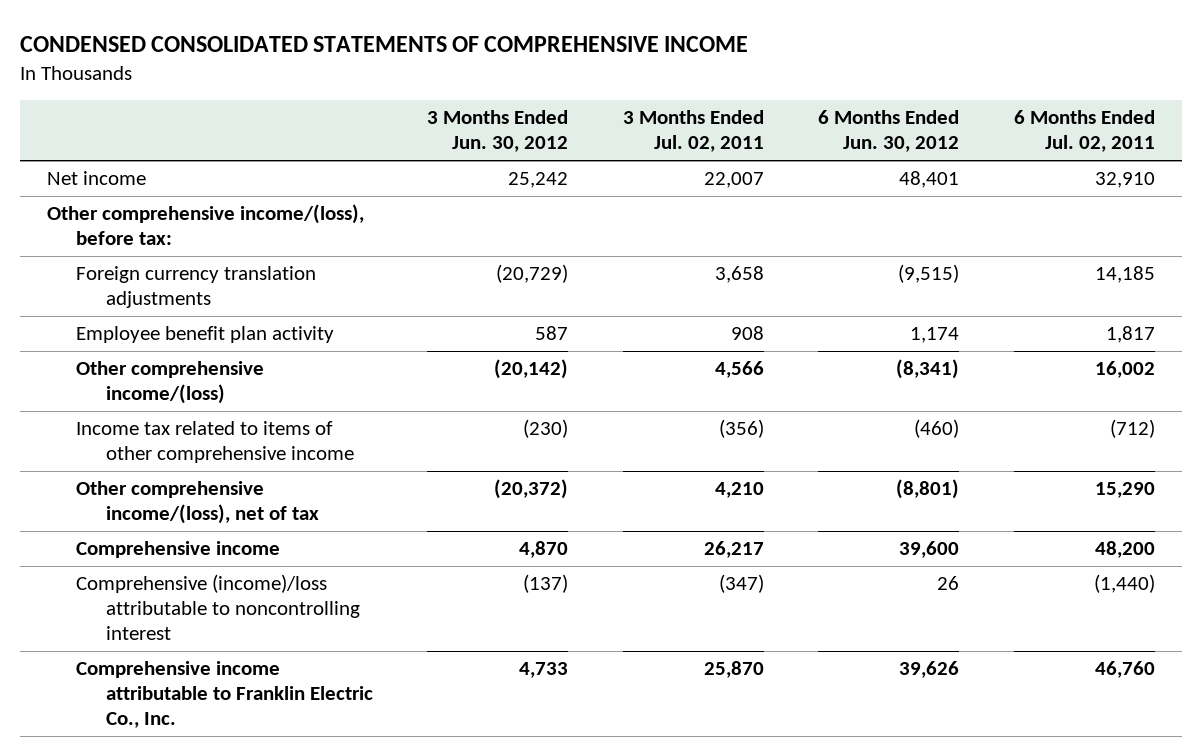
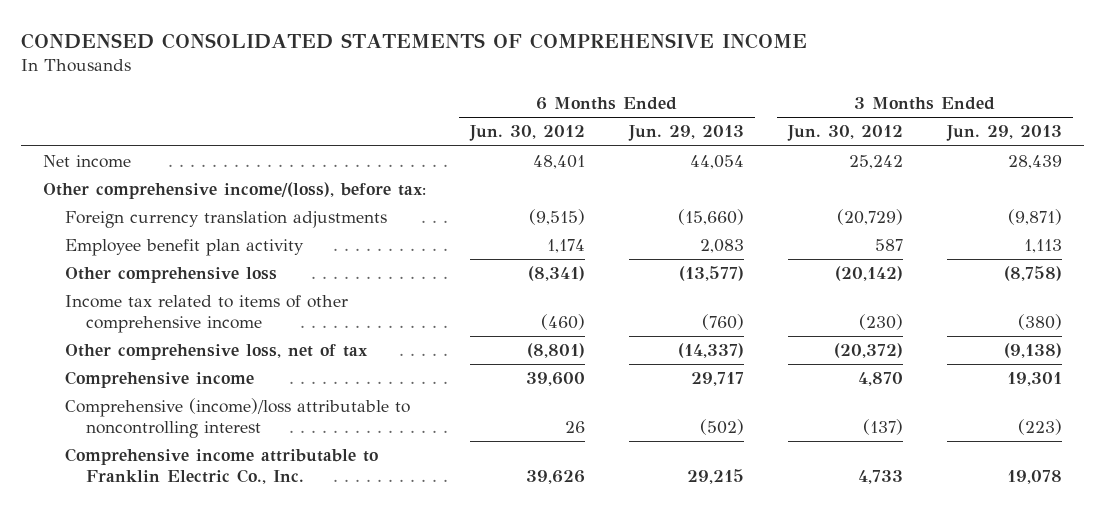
[622,110,764,153] 3 Months Ended Jul. 02, 2011 -> none
[1013,110,1155,153] 6 Months Ended Jul. 02, 2011 -> none
none -> [627,125,744,142] Jun. 29, 2013
none -> [945,125,1062,142] Jun. 29, 2013
[76,361,265,405] Other comprehensive income/(loss) -> [64,267,277,284] Other comprehensive loss
[76,481,319,525] Other comprehensive income/(loss), net of tax -> [64,344,368,361] Other comprehensive loss, net of tax

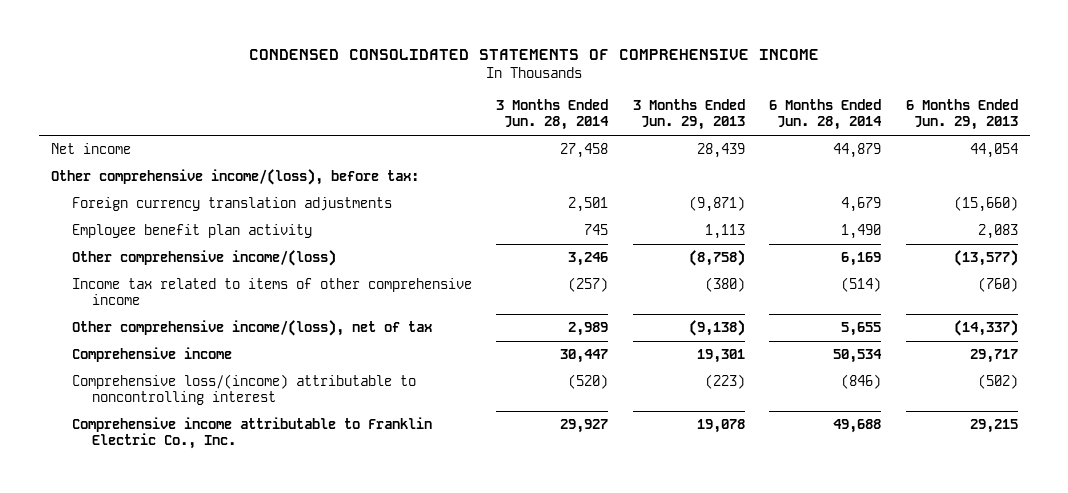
[469,125,586,142] Jun. 30, 2012 -> none
[786,125,903,142] Jun. 30, 2012 -> none
none -> [496,99,610,131] 3 Months Ended Jun. 28, 2014
none -> [769,99,883,131] 6 Months Ended Jun. 28, 2014
[64,267,277,284] Other comprehensive loss -> [71,250,336,267] Other comprehensive income/(loss)
[64,344,368,361] Other comprehensive loss, net of tax -> [71,320,432,337] Other comprehensive income/(loss), net of tax
[64,398,410,438] Comprehensive (income)/loss attributable to noncontrolling interest -> [71,374,416,406] Comprehensive loss/(income) attributable to noncontrolling interest

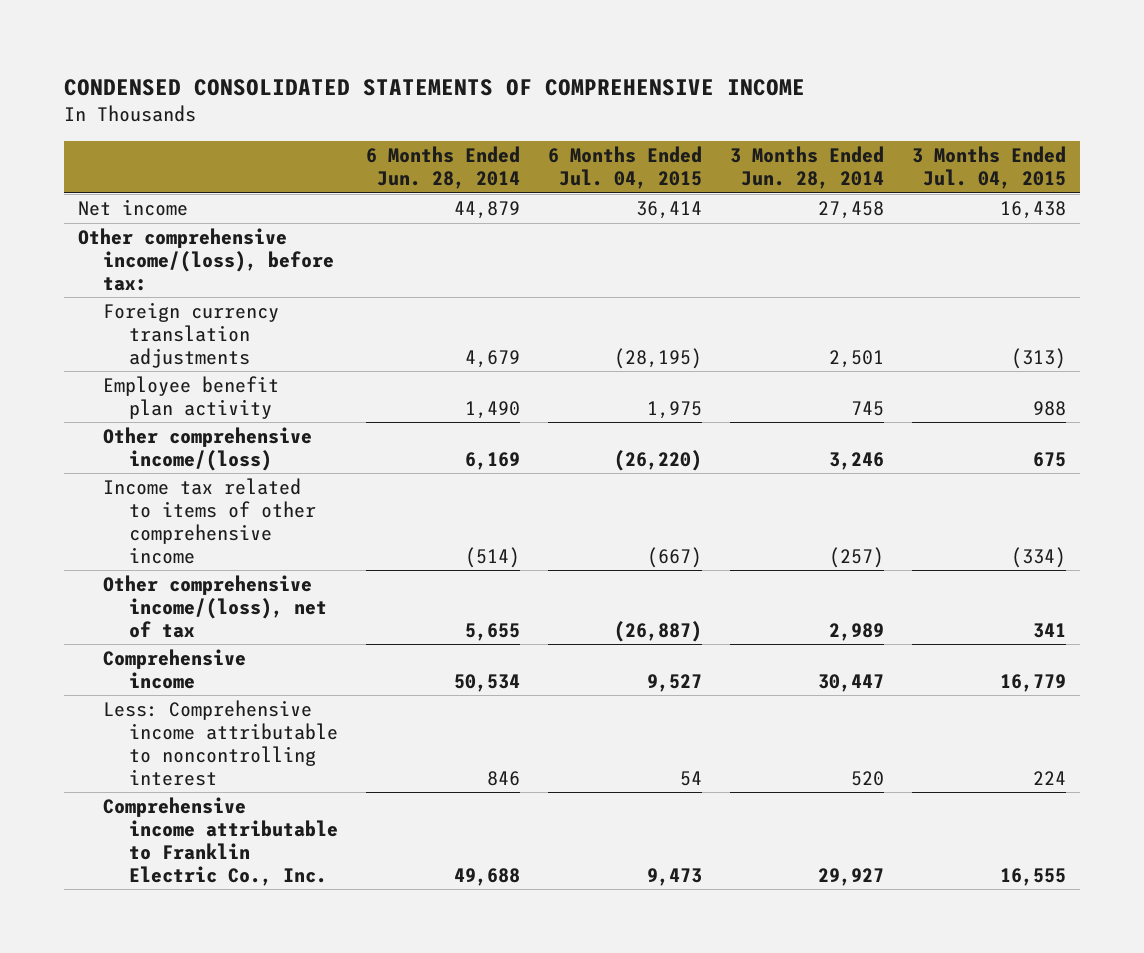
[632,99,745,131] 3 Months Ended Jun. 29, 2013 -> none
[905,99,1018,131] 6 Months Ended Jun. 29, 2013 -> none
none -> [547,146,702,190] 6 Months Ended Jul. 04, 2015
none -> [911,146,1066,190] 3 Months Ended Jul. 04, 2015
[71,374,416,406] Comprehensive loss/(income) attributable to noncontrolling interest -> [103,700,338,786] Less: Comprehensive income attributable to noncontrolling interest
[568,374,609,390] (520) -> [850,770,884,786] 520
[841,374,882,390] (846) -> [486,770,520,786] 846

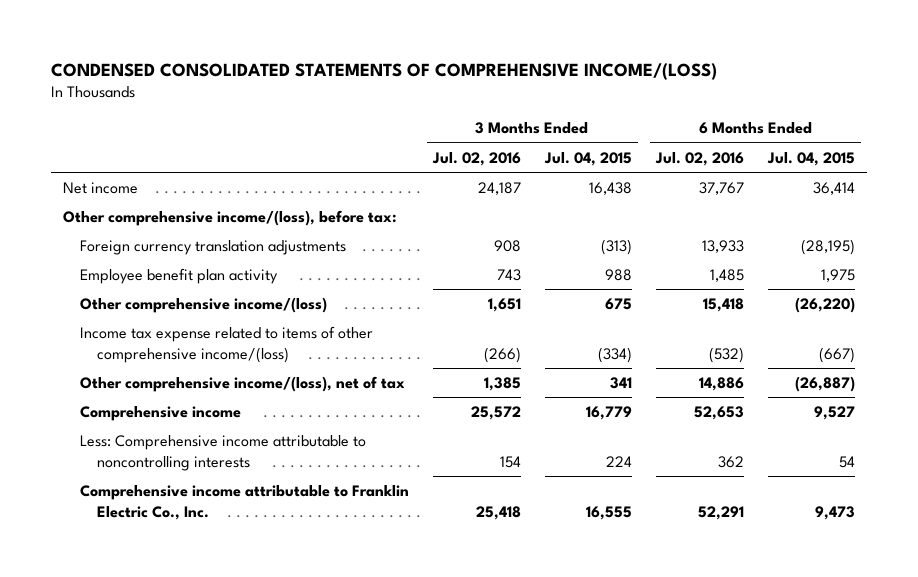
[64,78,806,96] CONDENSED CONSOLIDATED STATEMENTS OF COMPREHENSIVE INCOME -> [50,62,717,80] CONDENSED CONSOLIDATED STATEMENTS OF COMPREHENSIVE INCOME/(LOSS)
[365,146,520,190] 6 Months Ended Jun. 28, 2014 -> none
[729,146,884,190] 3 Months Ended Jun. 28, 2014 -> none
none -> [431,151,521,166] Jul. 02, 2016
none -> [655,151,745,166] Jul. 02, 2016
[103,478,316,564] Income tax related to items of other comprehensive income -> [79,325,373,363] Income tax expense related to items of other comprehensive income/(loss)
[103,700,338,786] Less: Comprehensive income attributable to noncontrolling interest -> [79,434,366,471] Less: Comprehensive income attributable to noncontrolling interests

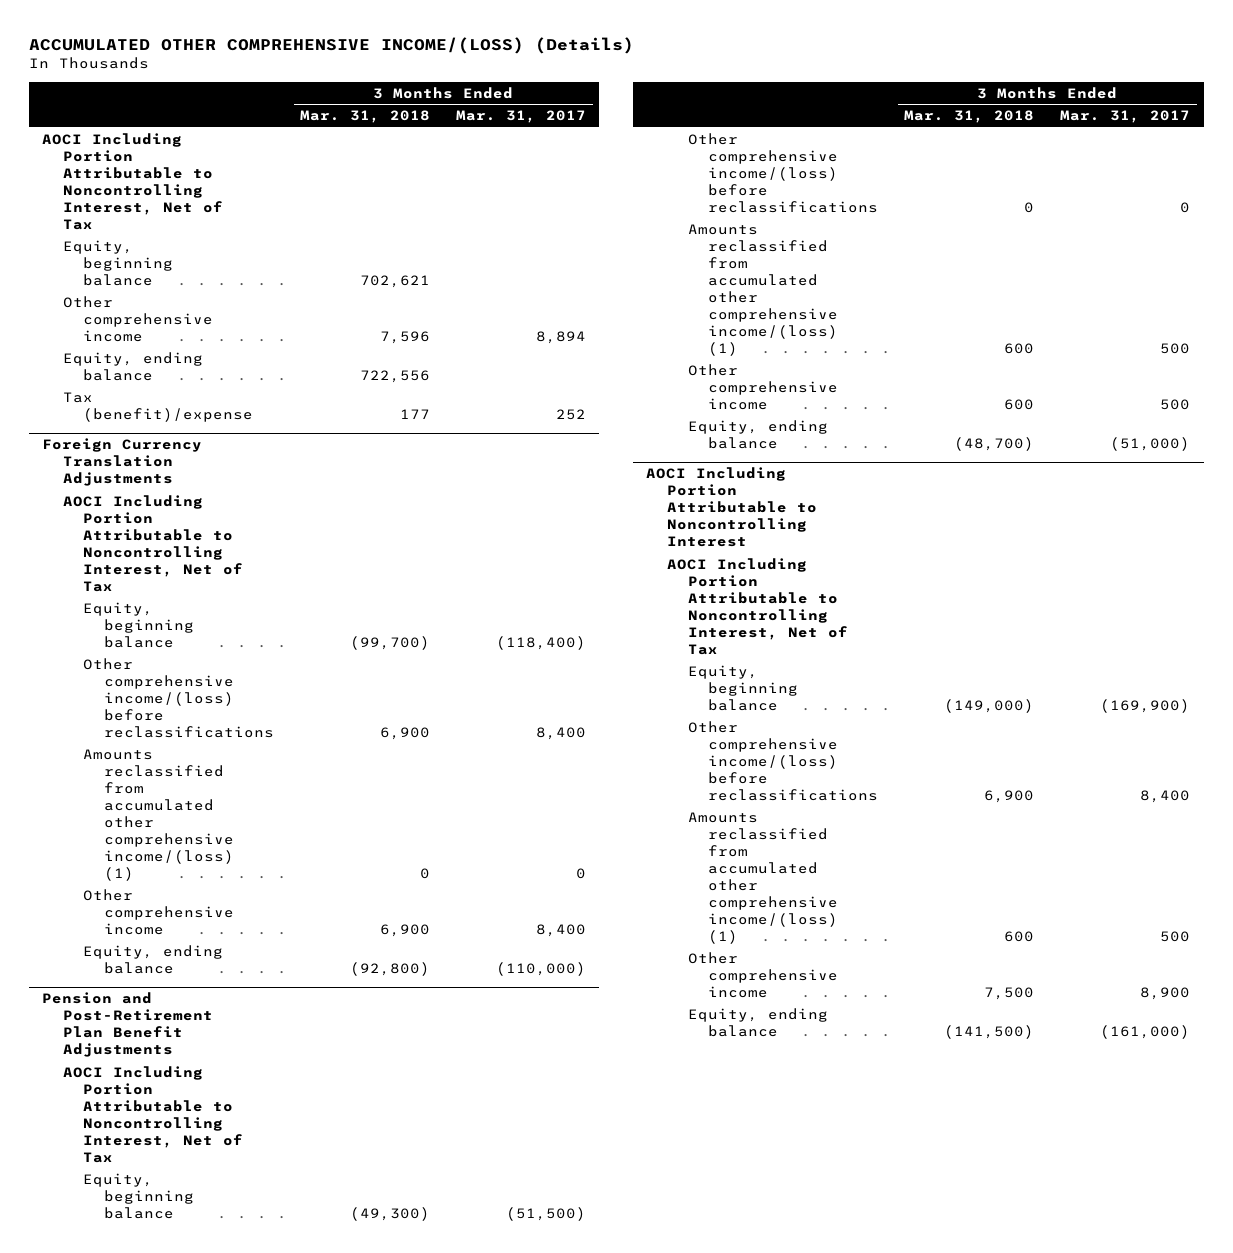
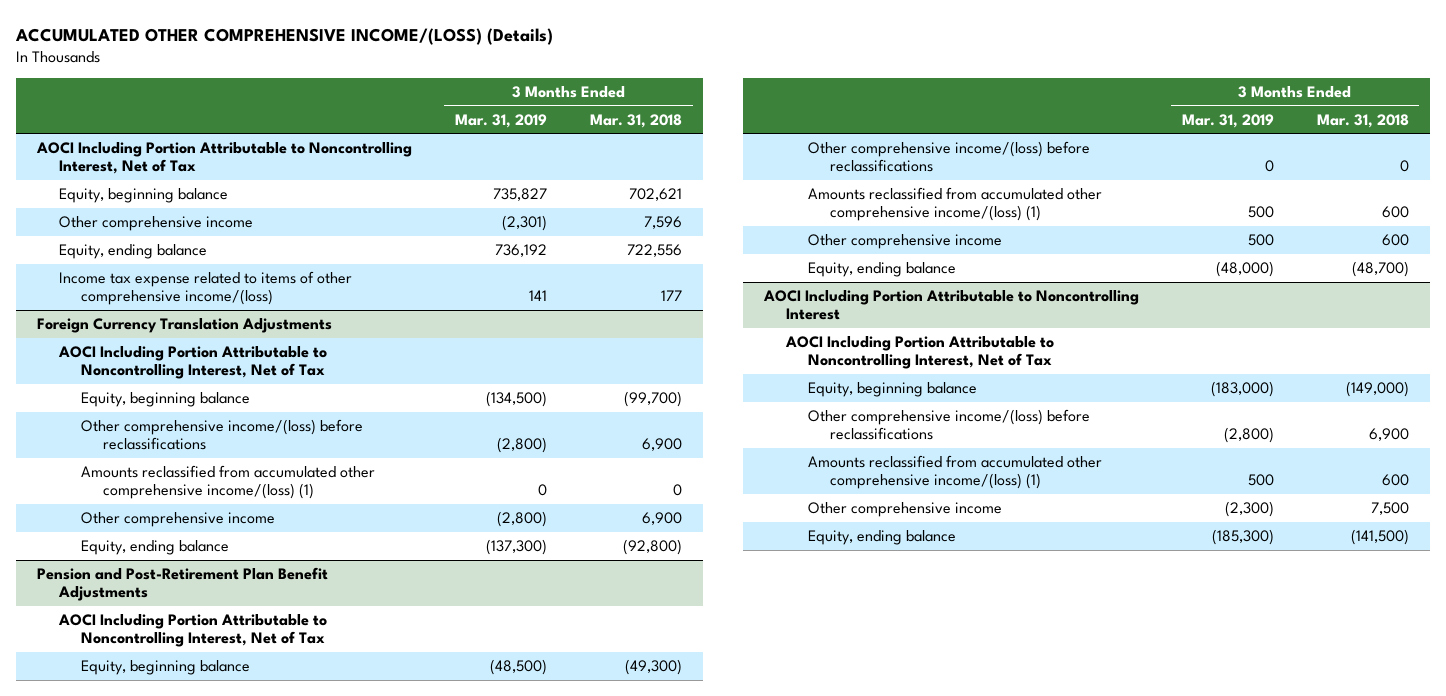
[456,110,587,124] Mar. 31, 2017 -> none
none -> [455,113,548,128] Mar. 31, 2019
[62,391,254,422] Tax (benefit)/expense -> [59,271,353,306] Income tax expense related to items of other comprehensive income/(loss)

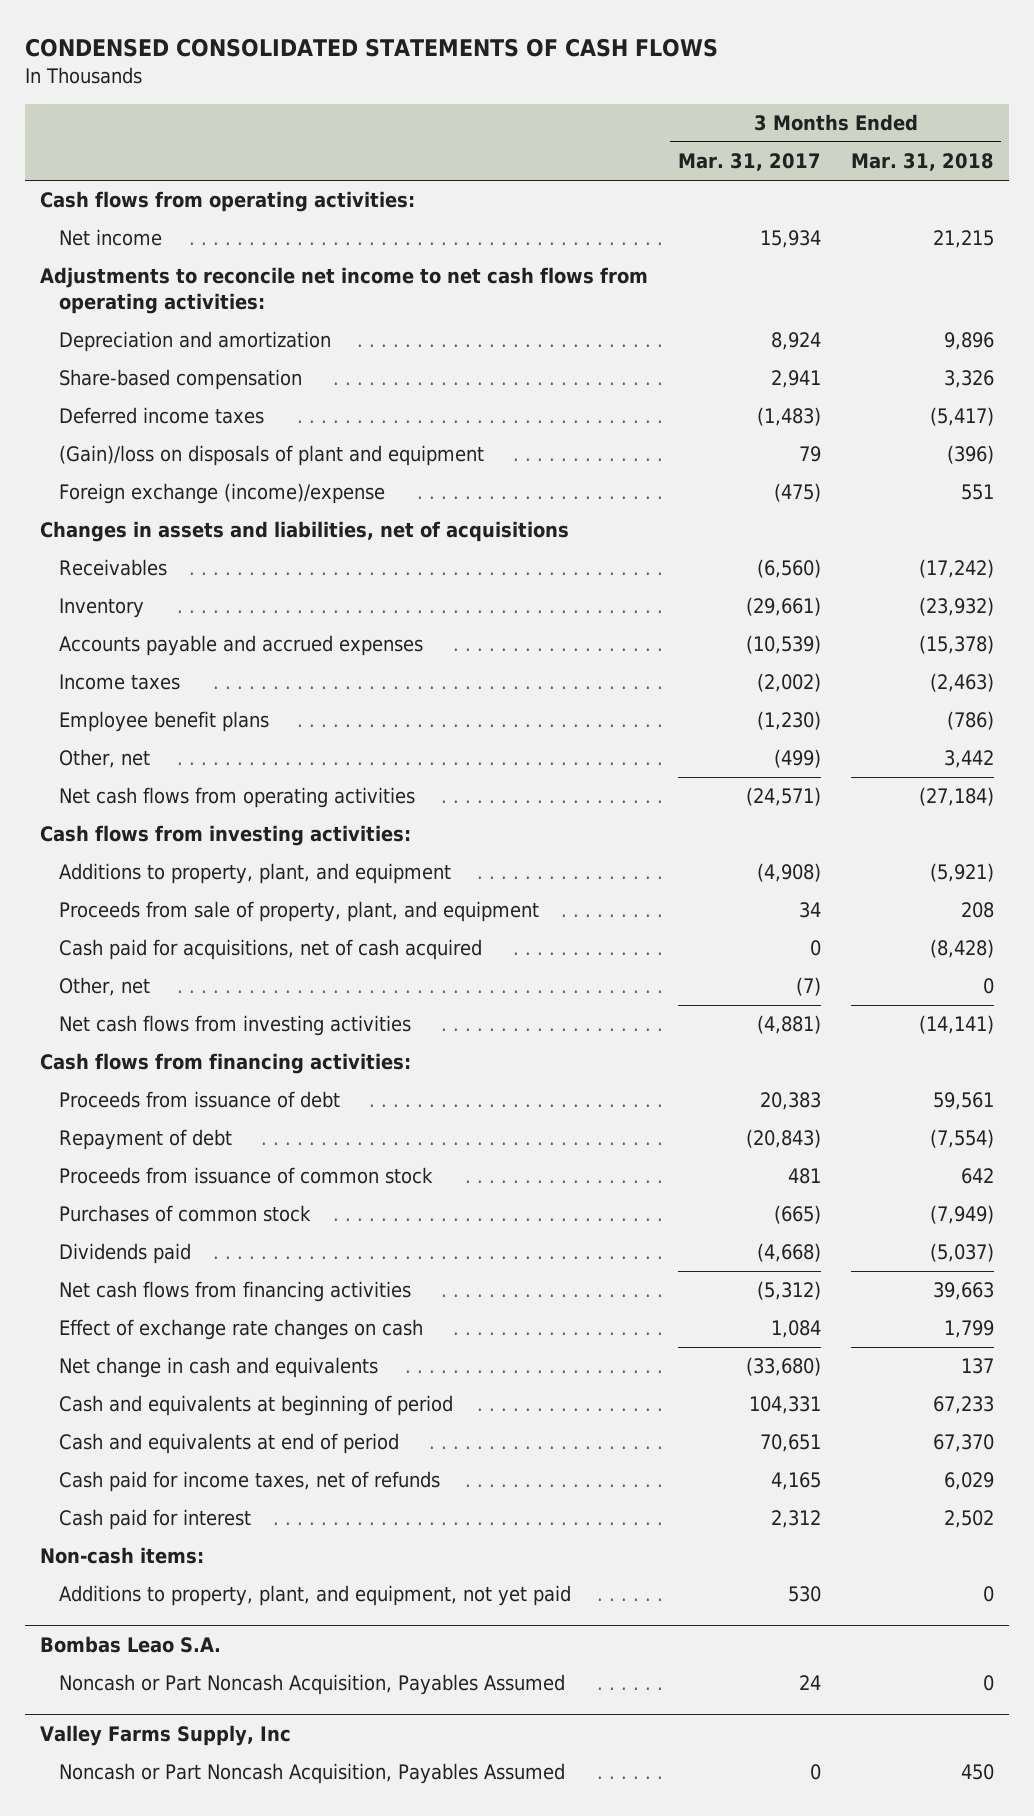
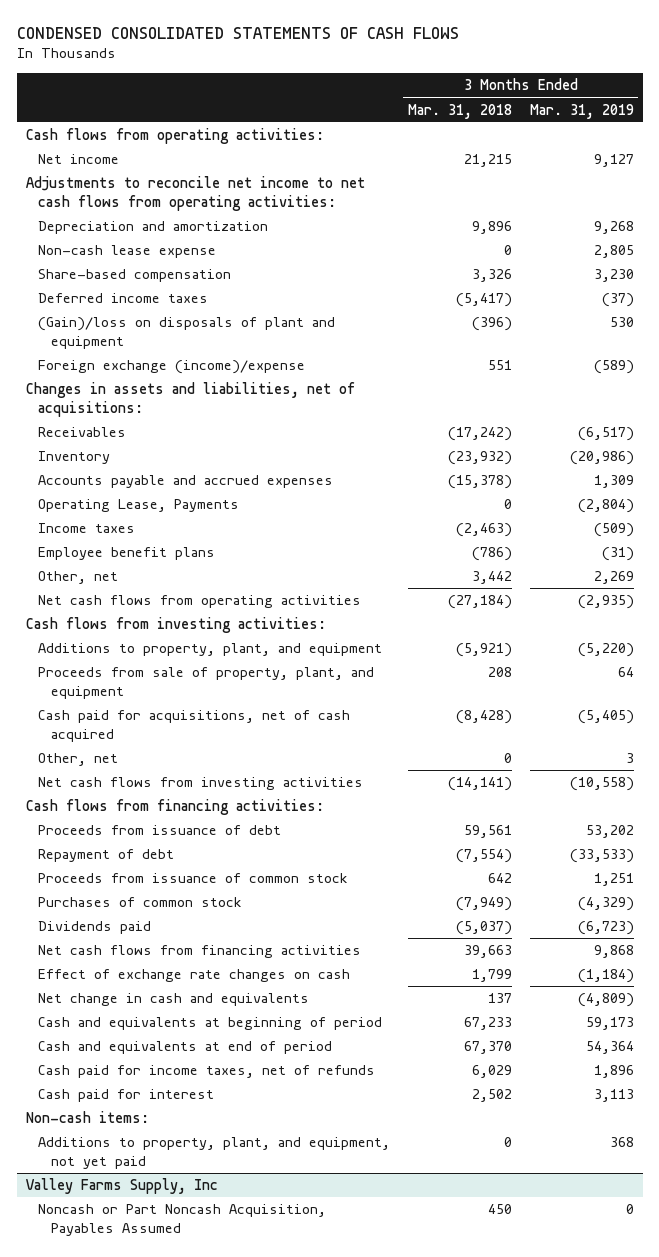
[677,153,821,172] Mar. 31, 2017 -> none
none -> [529,103,634,119] Mar. 31, 2019
none -> [38,245,217,259] Non-cash lease expense
[39,521,569,543] Changes in assets and liabilities, net of acquisitions -> [25,382,355,417] Changes in assets and liabilities, net of acquisitions:
none -> [38,499,240,513] Operating Lease, Payments
[39,1636,221,1654] Bombas Leao S.A. -> none
[59,1674,566,1696] Noncash or Part Noncash Acquisition, Payables Assumed -> none

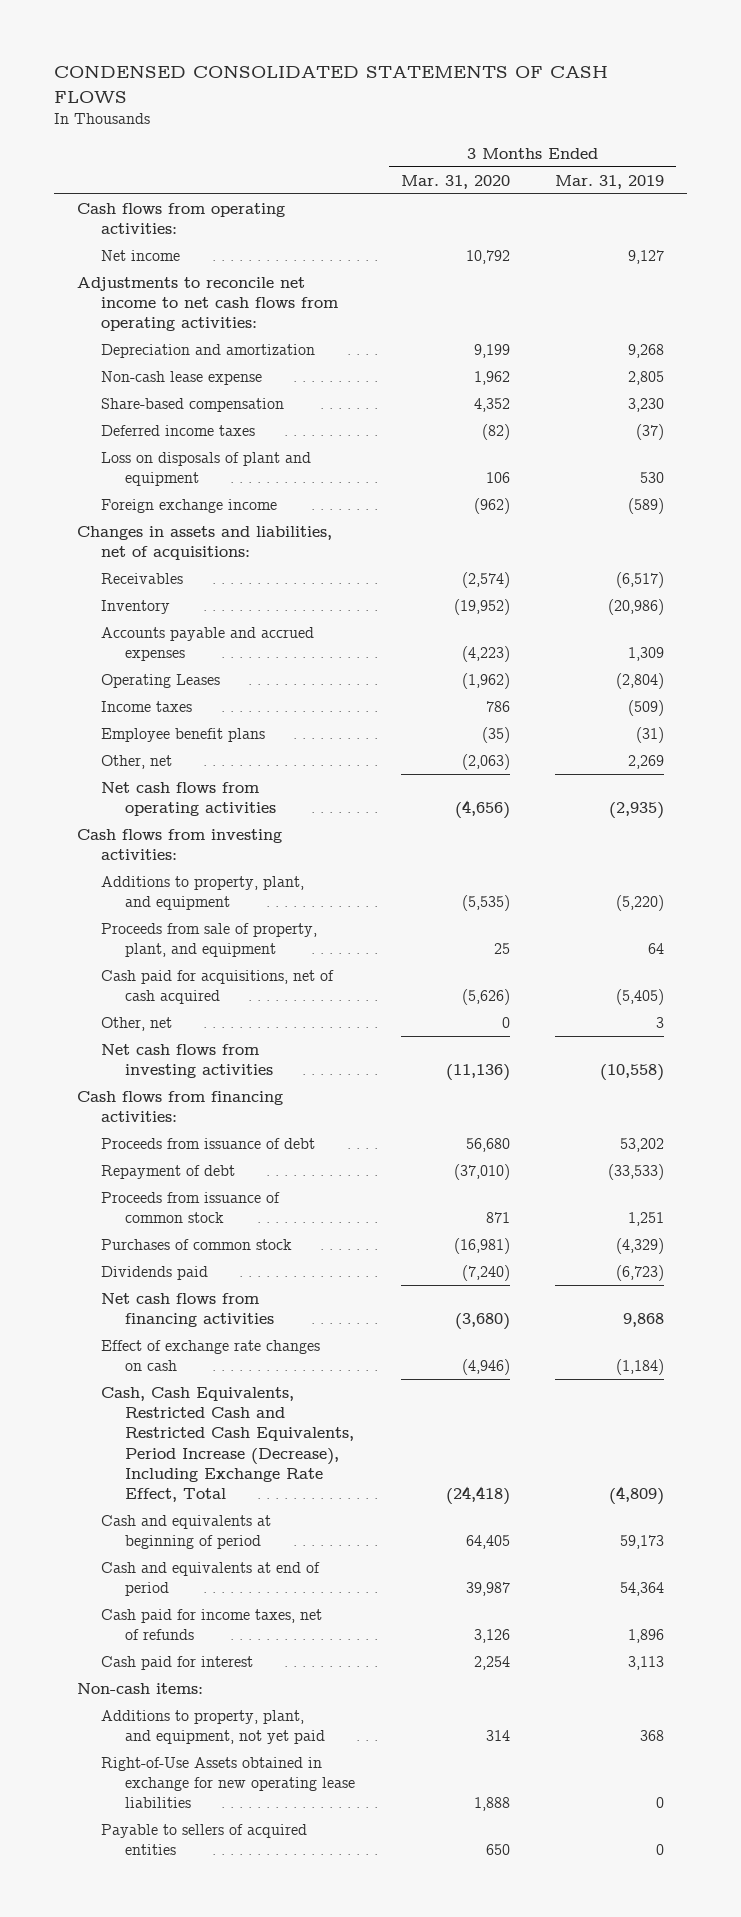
[407,103,512,119] Mar. 31, 2018 -> none
none -> [400,174,510,189] Mar. 31, 2020
[38,317,336,349] (Gain)/loss on disposals of plant and equipment -> [100,451,311,487] Loss on disposals of plant and equipment
[38,360,306,375] Foreign exchange (income)/expense -> [100,498,277,513] Foreign exchange income
[38,499,240,513] Operating Lease, Payments -> [100,673,220,688] Operating Leases
[38,993,310,1007] Net change in cash and equivalents -> [100,1386,355,1503] Cash, Cash Equivalents, Restricted Cash and Restricted Cash Equivalents, Period Increase (Decrease), Including Exchange Rate Effect, Total
[25,1178,218,1195] Valley Farms Supply, Inc -> none
none -> [100,1756,356,1809] Right-of-Use Assets obtained in exchange for new operating lease liabilities
[38,1204,327,1236] Noncash or Part Noncash Acquisition, Payables Assumed -> [100,1823,307,1856] Payable to sellers of acquired entities

